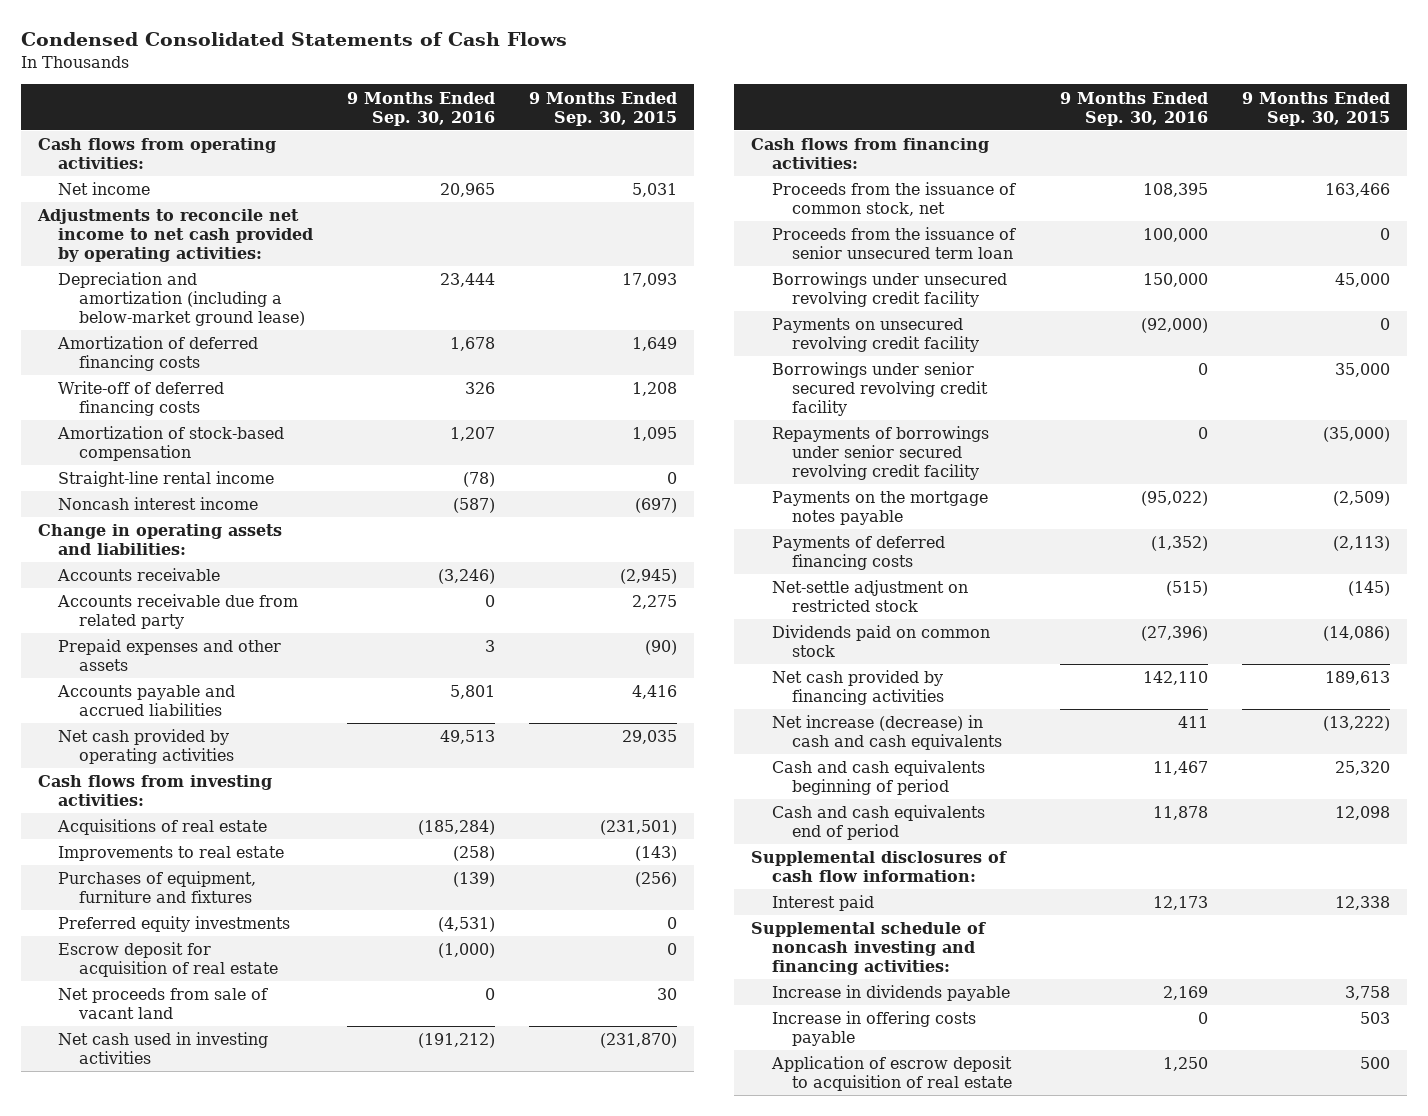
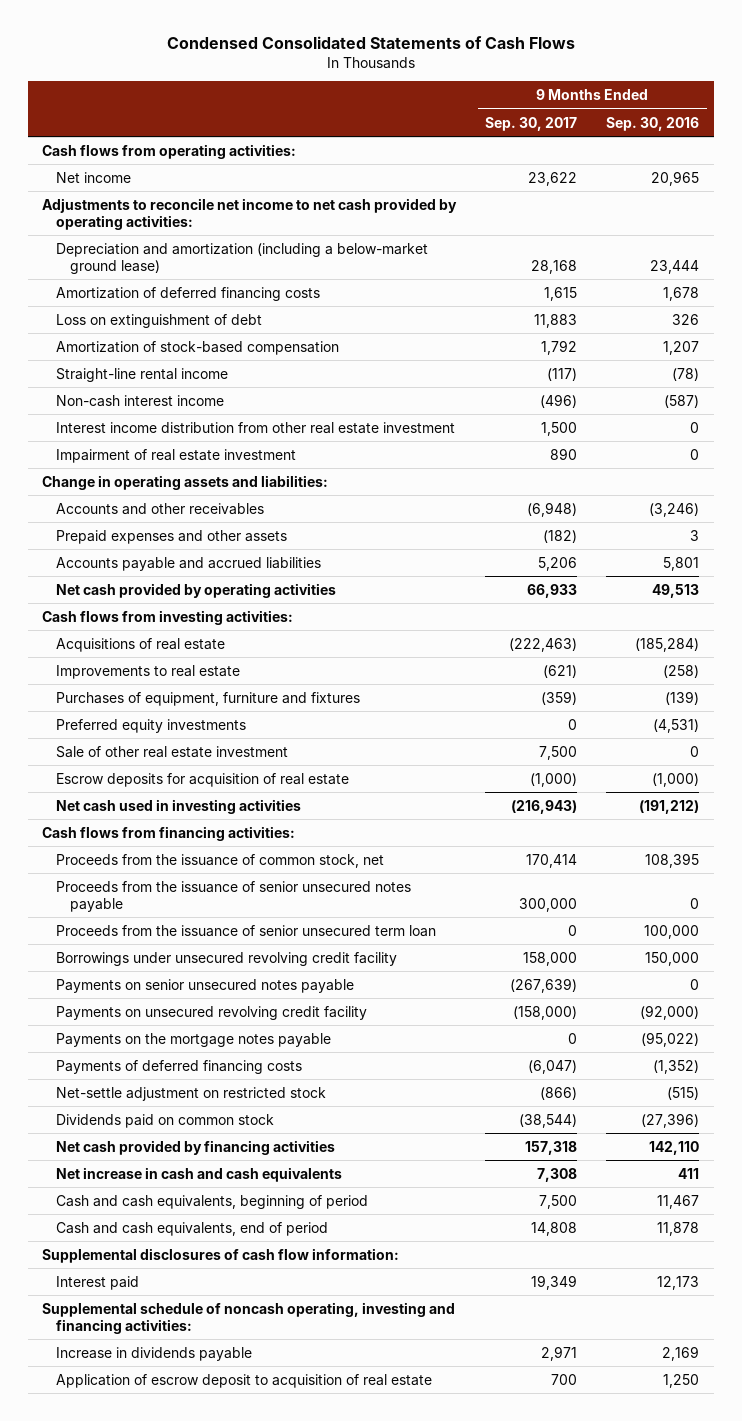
[528,91,677,126] 9 Months Ended Sep. 30, 2015 -> none
none -> [485,116,578,131] Sep. 30, 2017
[58,381,225,417] Write-off of deferred financing costs -> [56,313,263,328] Loss on extinguishment of debt
[58,497,259,511] Noncash interest income -> [56,394,225,407] Non-cash interest income
none -> [56,421,456,434] Interest income distribution from other real estate investment
none -> [56,448,297,463] Impairment of real estate investment
[57,594,299,630] Accounts receivable due from related party -> none
[57,568,221,582] Accounts receivable -> [56,502,265,515] Accounts and other receivables
[58,988,269,1020] Net proceeds from sale of vacant land -> none
none -> [56,745,289,758] Sale of other real estate investment
[58,942,278,978] Escrow deposit for acquisition of real estate -> [56,772,350,787] Escrow deposits for acquisition of real estate
none -> [56,880,412,912] Proceeds from the issuance of senior unsecured notes payable
none -> [56,978,355,993] Payments on senior unsecured notes payable
[771,362,988,417] Borrowings under senior secured revolving credit facility -> none
[771,426,989,481] Repayments of borrowings under senior secured revolving credit facility -> none
[771,715,1002,751] Net increase (decrease) in cash and cash equivalents -> [56,1166,343,1182] Net increase in cash and cash equivalents
[771,760,985,796] Cash and cash equivalents beginning of period -> [56,1194,369,1209] Cash and cash equivalents, beginning of period
[771,805,985,841] Cash and cash equivalents end of period -> [56,1221,329,1236] Cash and cash equivalents, end of period
[751,922,987,976] Supplemental schedule of noncash investing and financing activities: -> [42,1301,456,1334] Supplemental schedule of noncash operating, investing and financing activities:
[771,1011,976,1047] Increase in offering costs payable -> none

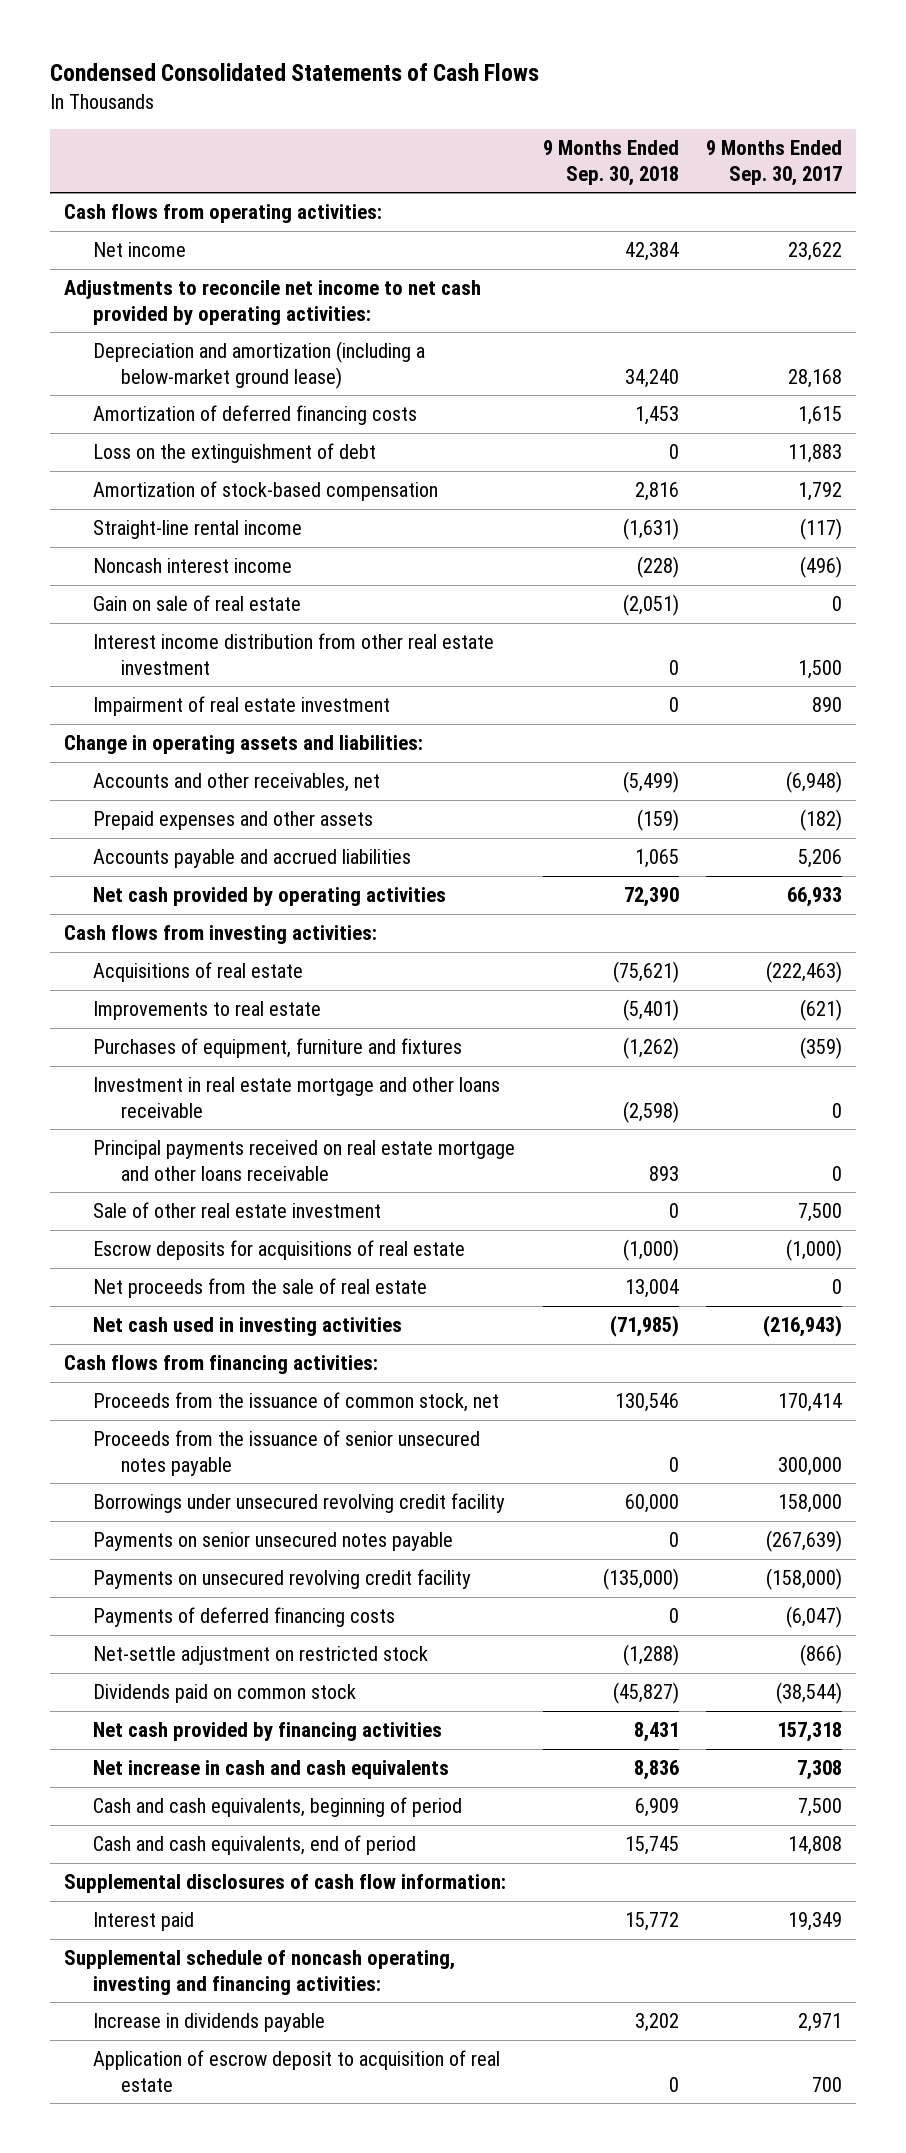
[606,116,700,131] Sep. 30, 2016 -> none
none -> [542,140,679,186] 9 Months Ended Sep. 30, 2018
[56,313,263,328] Loss on extinguishment of debt -> [92,443,376,464] Loss on the extinguishment of debt
[56,394,225,407] Non-cash interest income -> [92,558,292,574] Noncash interest income
none -> [92,595,301,612] Gain on sale of real estate
[56,502,265,515] Accounts and other receivables -> [92,773,380,793] Accounts and other receivables, net
[56,718,247,733] Preferred equity investments -> none
none -> [92,1077,500,1118] Investment in real estate mortgage and other loans receivable
none -> [92,1140,515,1181] Principal payments received on real estate mortgage and other loans receivable
[56,772,350,787] Escrow deposits for acquisition of real estate -> [92,1240,465,1261] Escrow deposits for acquisitions of real estate
none -> [92,1278,427,1299] Net proceeds from the sale of real estate
[56,924,437,937] Proceeds from the issuance of senior unsecured term loan -> none
[56,1032,332,1047] Payments on the mortgage notes payable -> none

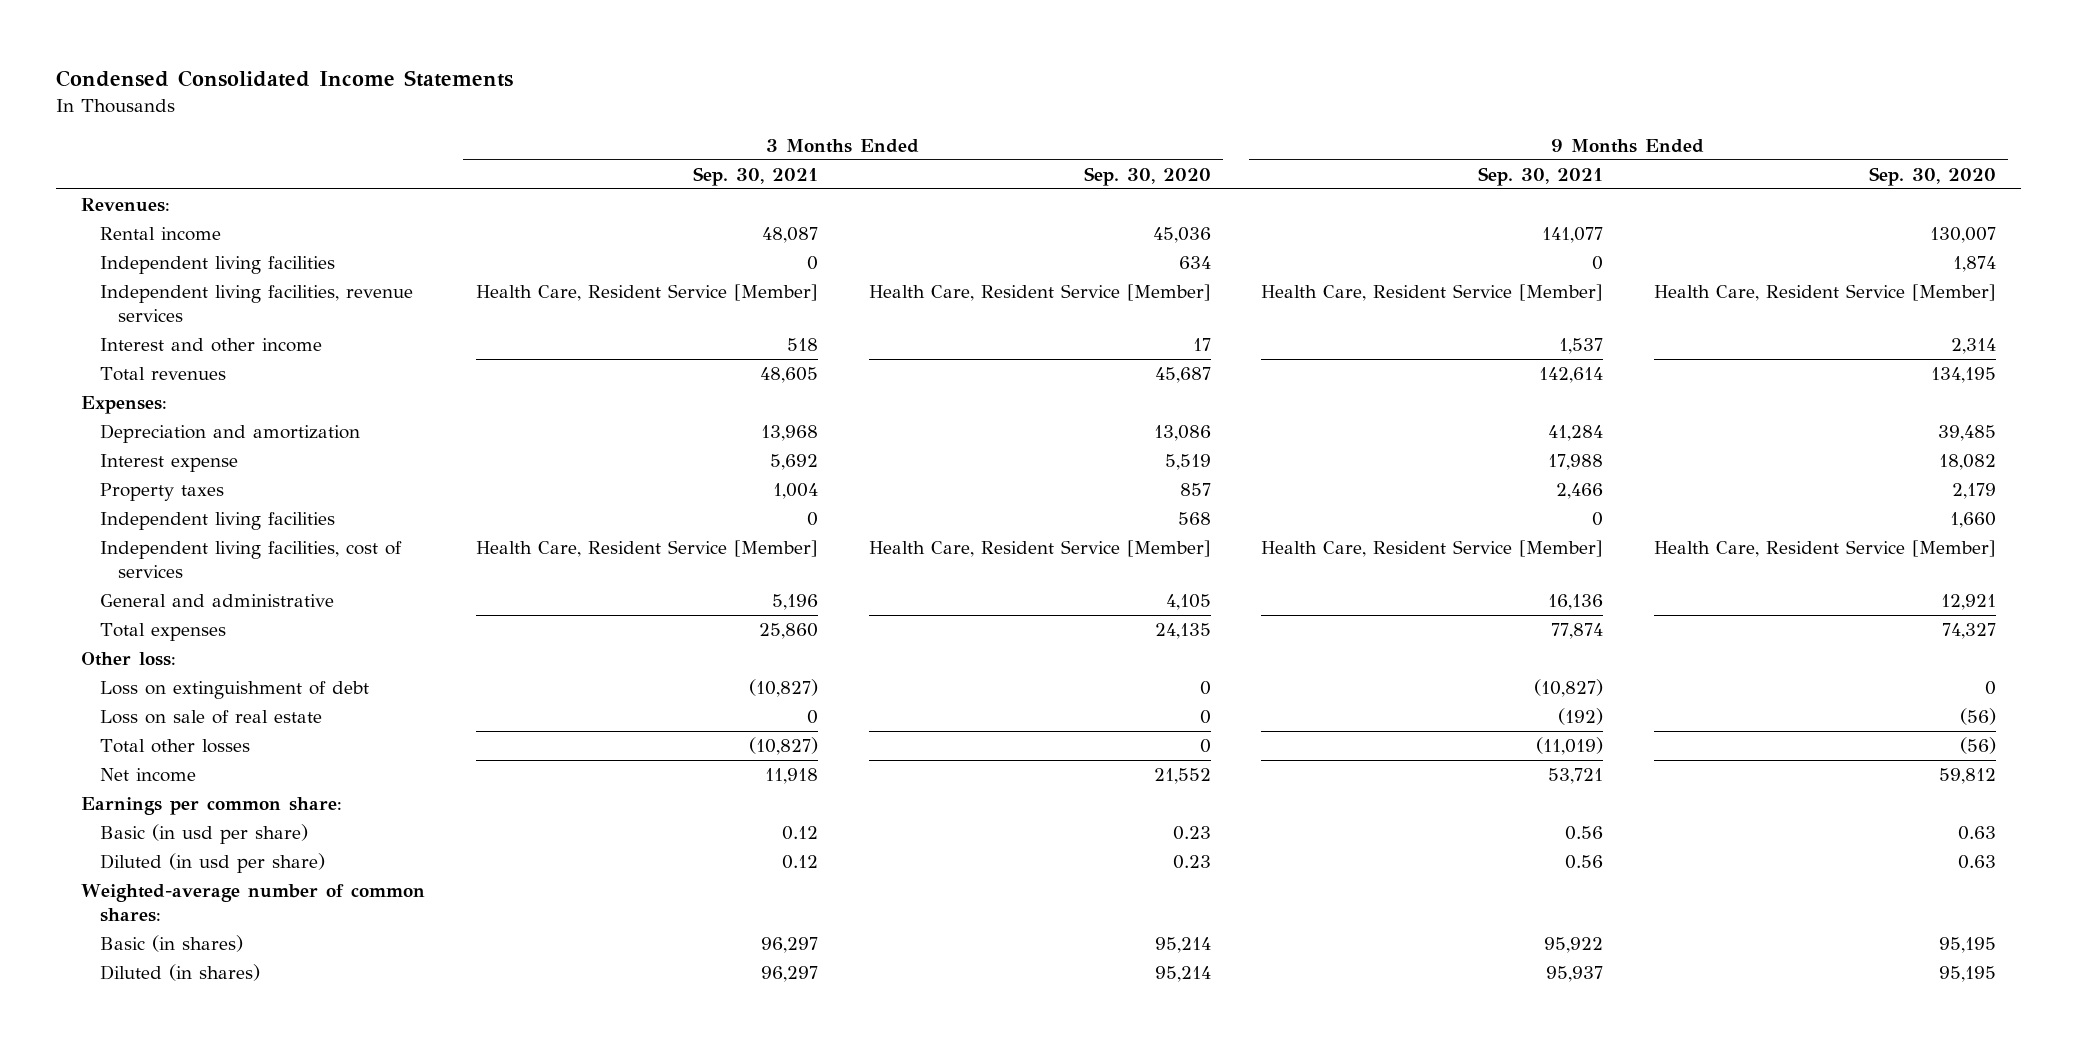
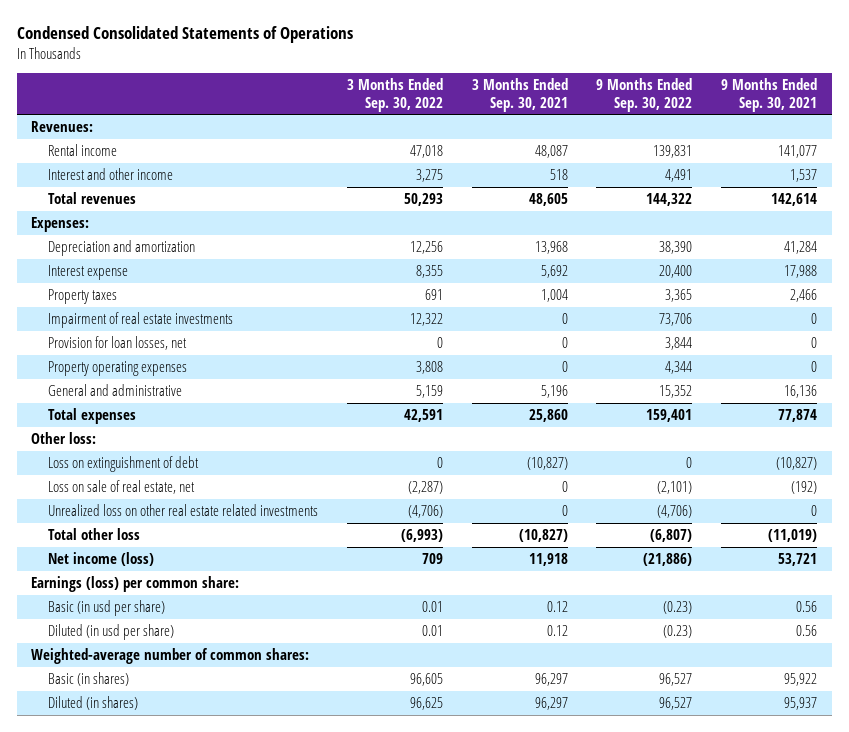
[56,69,514,87] Condensed Consolidated Income Statements -> [16,26,353,44] Condensed Consolidated Statements of Operations
[1083,166,1211,186] Sep. 30, 2020 -> none
[1868,166,1996,186] Sep. 30, 2020 -> none
none -> [346,77,443,112] 3 Months Ended Sep. 30, 2022
none -> [596,77,693,112] 9 Months Ended Sep. 30, 2022
[99,256,335,275] Independent living facilities -> none
[99,285,413,323] Independent living facilities, revenue services -> none
[99,512,335,531] Independent living facilities -> none
[99,541,402,579] Independent living facilities, cost of services -> none
none -> [47,311,233,328] Impairment of real estate investments
none -> [47,335,187,350] Provision for loan losses, net
none -> [47,360,187,376] Property operating expenses
[99,710,322,725] Loss on sale of real estate -> [47,479,195,494] Loss on sale of real estate, net
none -> [47,503,318,516] Unrealized loss on other real estate related investments
[99,739,250,754] Total other losses -> [47,527,140,540] Total other loss
[99,768,196,783] Net income -> [47,551,154,566] Net income (loss)
[81,797,343,816] Earnings per common share: -> [31,575,240,592] Earnings (loss) per common share:

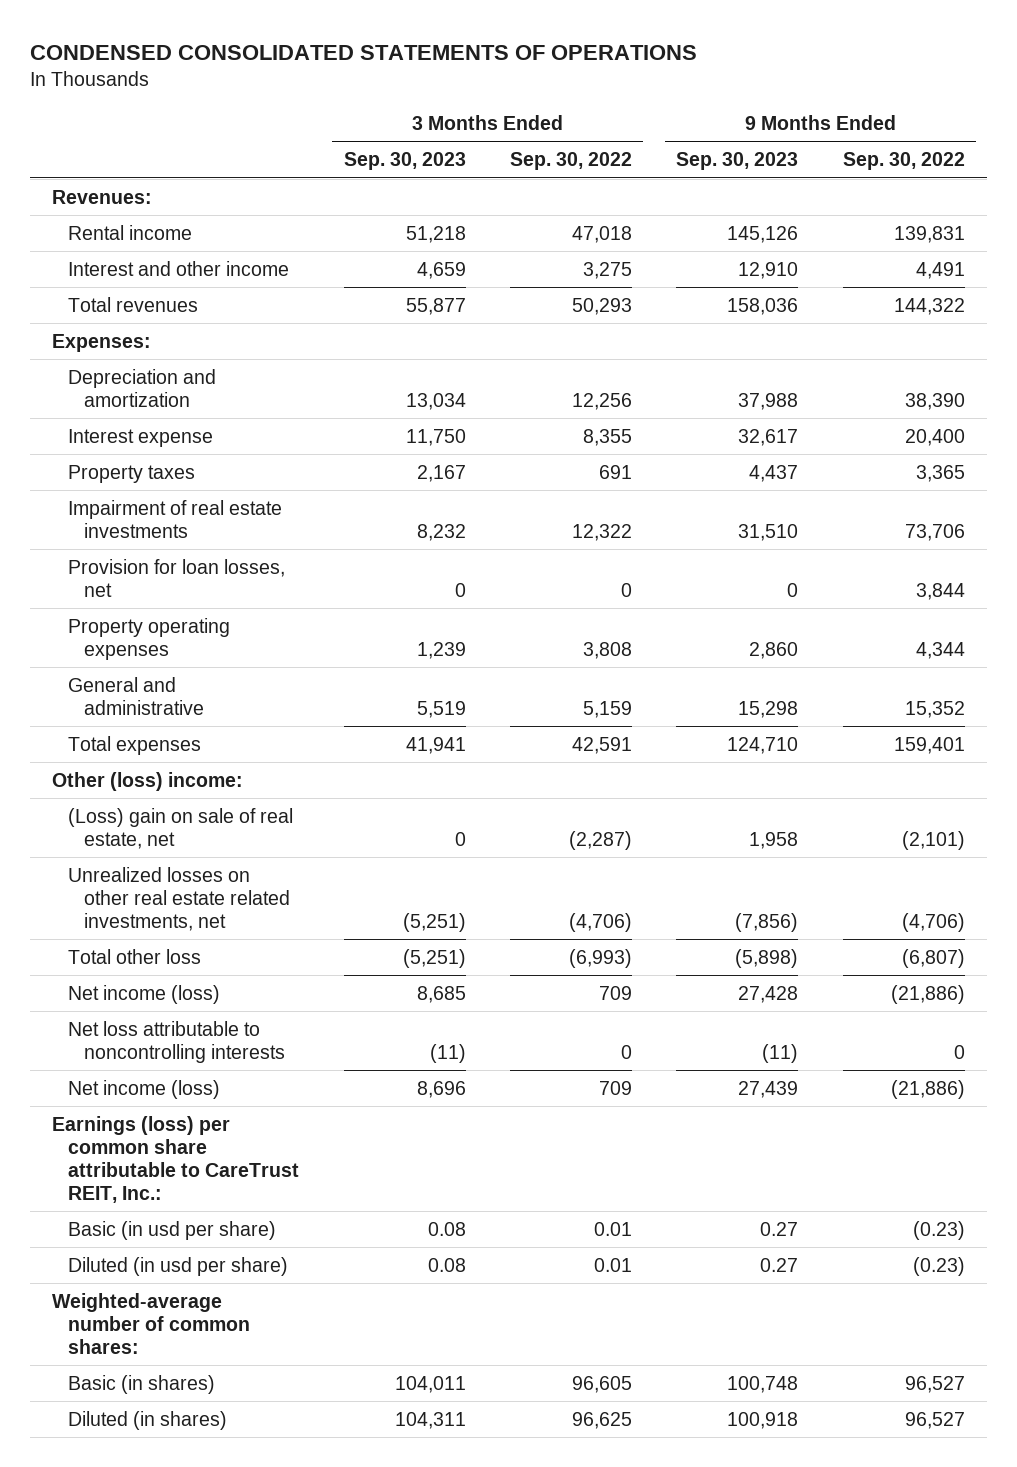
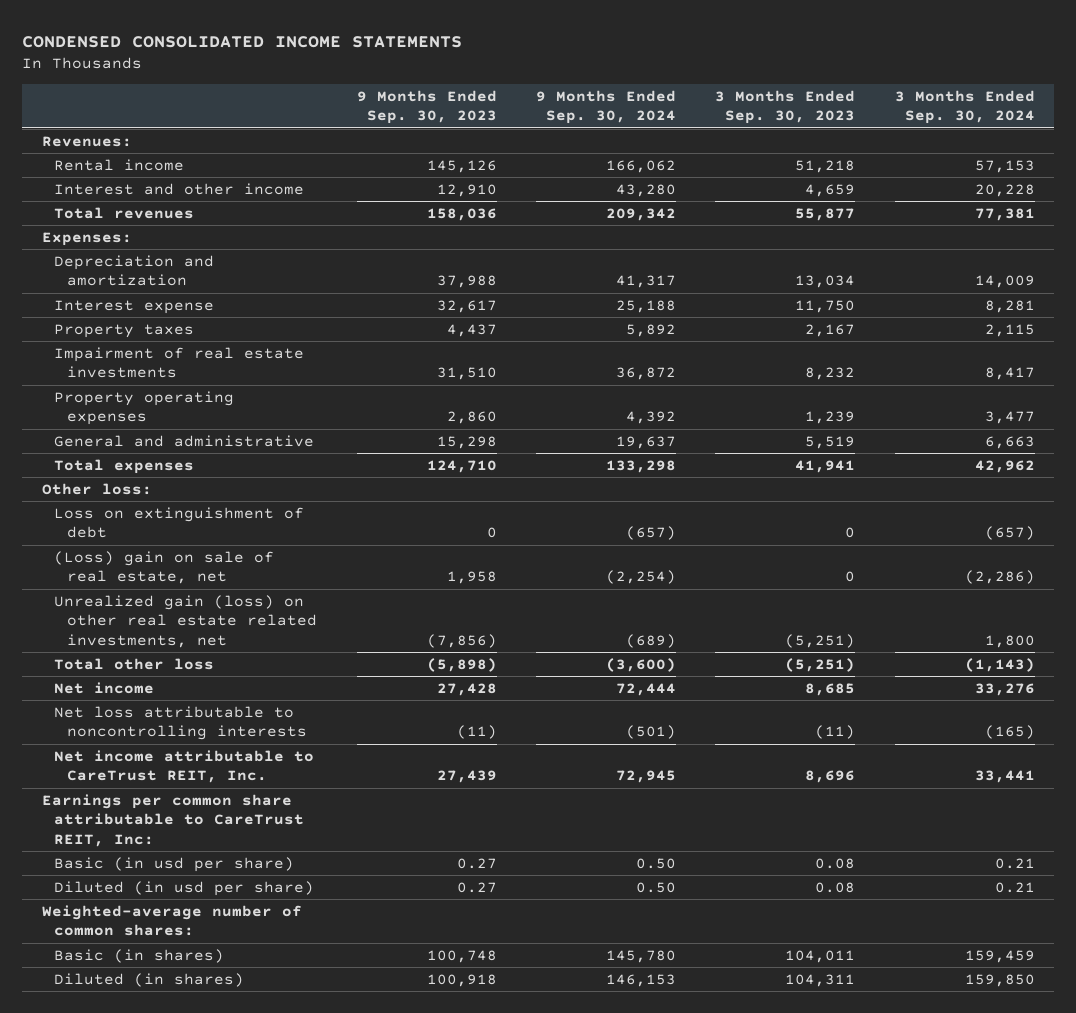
[30,45,698,61] CONDENSED CONSOLIDATED STATEMENTS OF OPERATIONS -> [21,35,462,48] CONDENSED CONSOLIDATED INCOME STATEMENTS
[510,152,633,171] Sep. 30, 2022 -> none
[842,152,965,171] Sep. 30, 2022 -> none
none -> [535,89,676,125] 9 Months Ended Sep. 30, 2024
none -> [894,89,1035,125] 3 Months Ended Sep. 30, 2024
[68,558,286,597] Provision for loan losses, net -> none
[52,771,244,791] Other (loss) income: -> [41,482,152,495] Other loss:
none -> [54,506,305,539] Loss on extinguishment of debt
[68,866,290,931] Unrealized losses on other real estate related investments, net -> [54,594,318,648] Unrealized gain (loss) on other real estate related investments, net
[68,984,221,1004] Net income (loss) -> [54,681,155,694] Net income
[68,1079,221,1099] Net income (loss) -> [54,749,315,784] Net income attributable to CareTrust REIT, Inc.
[52,1115,300,1203] Earnings (loss) per common share attributable to CareTrust REIT, Inc.: -> [41,793,305,847] Earnings per common share attributable to CareTrust REIT, Inc:

